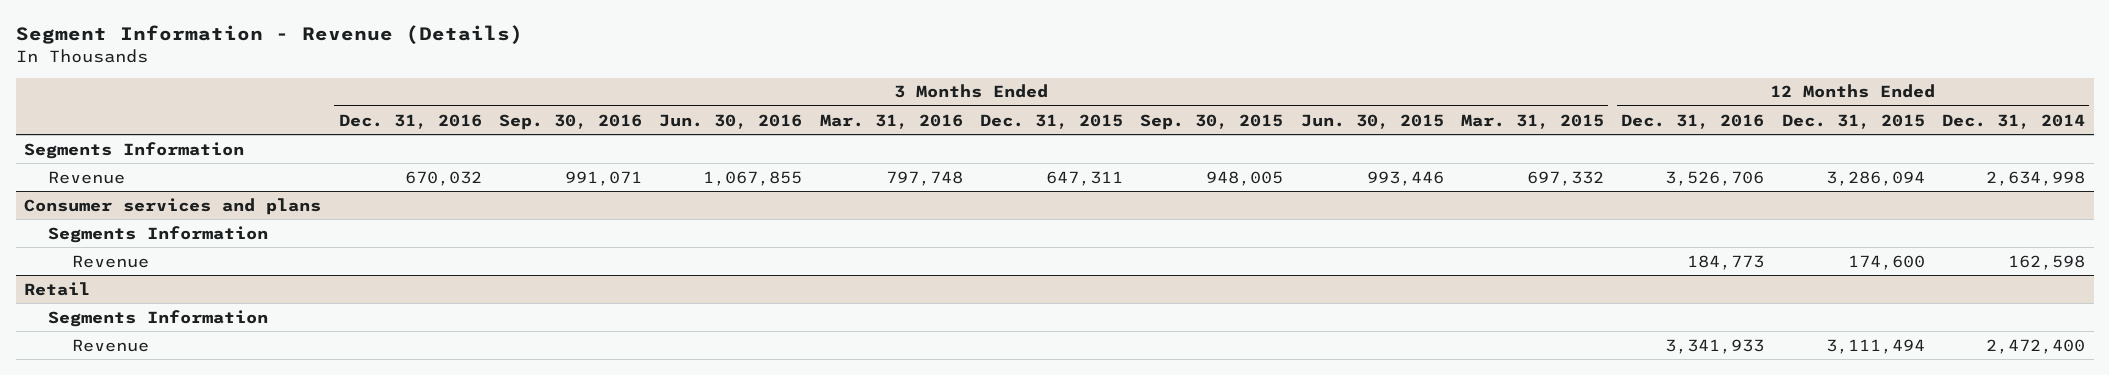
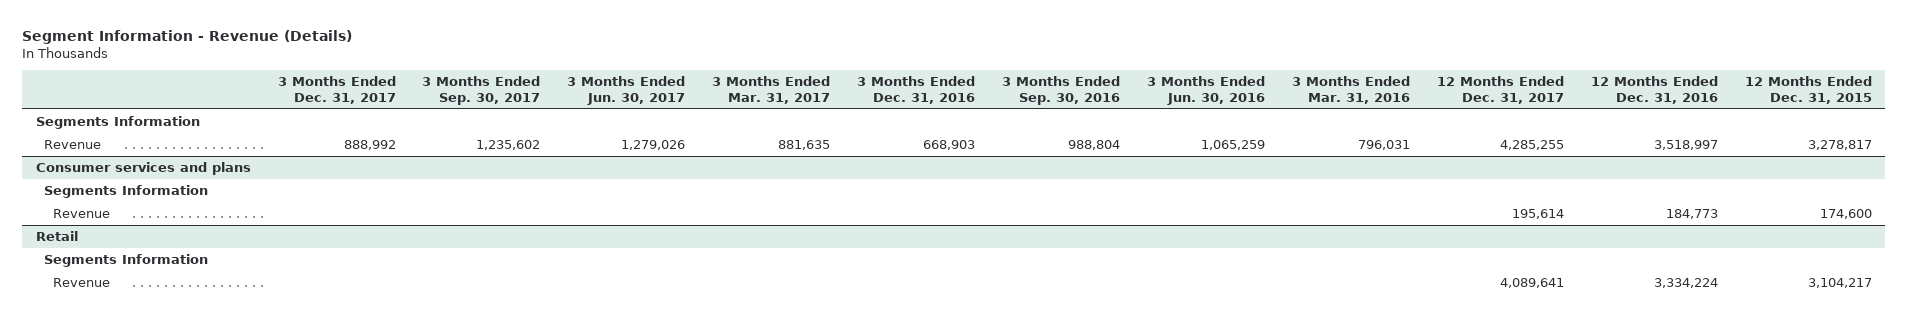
[979,113,1123,129] Dec. 31, 2015 -> none
[1140,113,1284,130] Sep. 30, 2015 -> none
[1300,113,1444,129] Jun. 30, 2015 -> none
[1460,113,1604,129] Mar. 31, 2015 -> none
[1941,113,2085,129] Dec. 31, 2014 -> none
none -> [277,76,396,104] 3 Months Ended Dec. 31, 2017
none -> [422,76,541,105] 3 Months Ended Sep. 30, 2017
none -> [567,76,686,105] 3 Months Ended Jun. 30, 2017
none -> [712,76,831,104] 3 Months Ended Mar. 31, 2017
none -> [1436,76,1564,104] 12 Months Ended Dec. 31, 2017
[404,170,482,186] 670,032 -> [923,139,976,150] 668,903
[564,170,642,186] 991,071 -> [1068,139,1121,150] 988,804
[703,170,803,186] 1,067,855 -> [1200,139,1265,150] 1,065,259
[885,170,963,186] 797,748 -> [1357,139,1410,150] 796,031
[1665,170,1765,186] 3,526,706 -> [1653,139,1718,150] 3,518,997
[1825,170,1925,186] 3,286,094 -> [1807,139,1872,150] 3,278,817
[1665,338,1765,354] 3,341,933 -> [1653,277,1718,288] 3,334,224
[1825,338,1925,354] 3,111,494 -> [1807,277,1872,288] 3,104,217

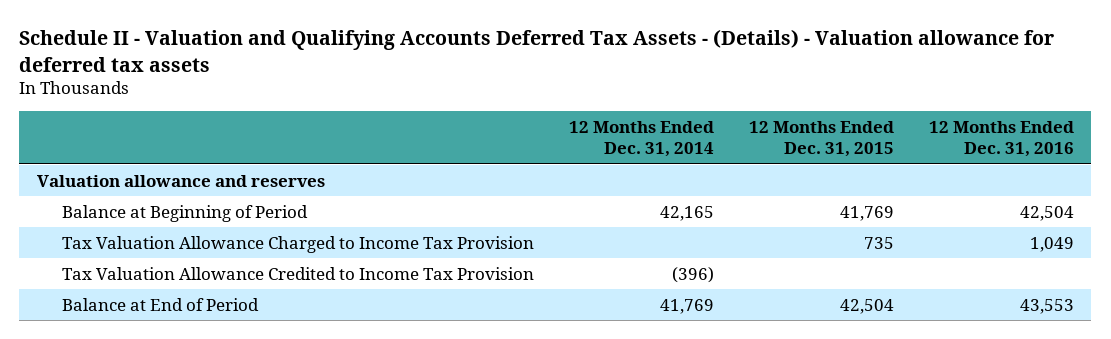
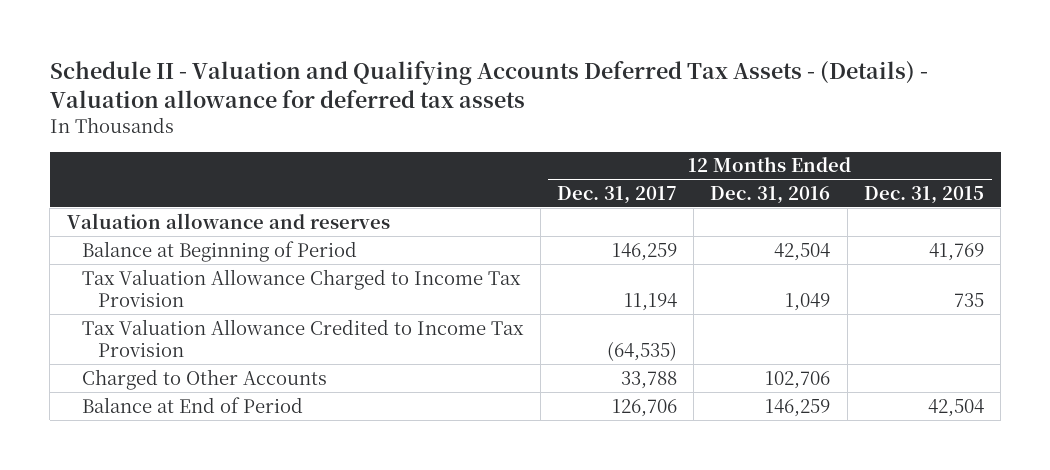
[569,120,715,158] 12 Months Ended Dec. 31, 2014 -> none
none -> [556,185,677,204] Dec. 31, 2017
none -> [82,368,328,390] Charged to Other Accounts
[1019,298,1074,314] 43,553 -> [765,398,831,417] 146,259

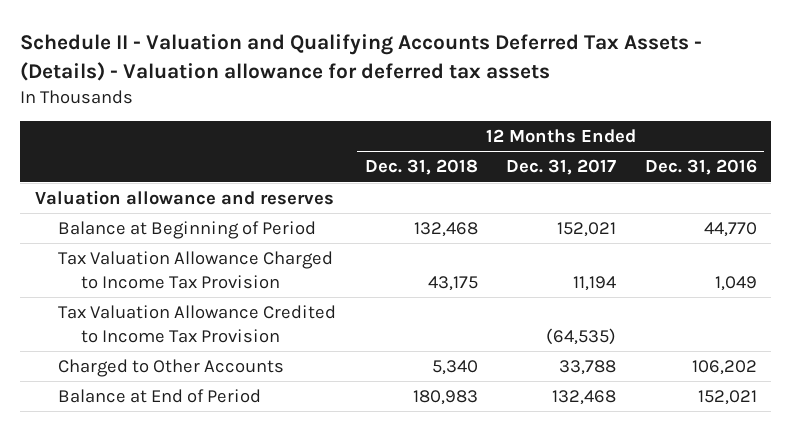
[863,185,984,204] Dec. 31, 2015 -> none
none -> [364,159,478,176] Dec. 31, 2018
[611,242,677,261] 146,259 -> [557,221,617,237] 152,021
[774,242,831,261] 42,504 -> [703,221,757,237] 44,770
[765,370,831,389] 102,706 -> [691,359,757,375] 106,202
[611,398,677,417] 126,706 -> [552,389,617,405] 132,468
[765,398,831,417] 146,259 -> [697,389,757,405] 152,021

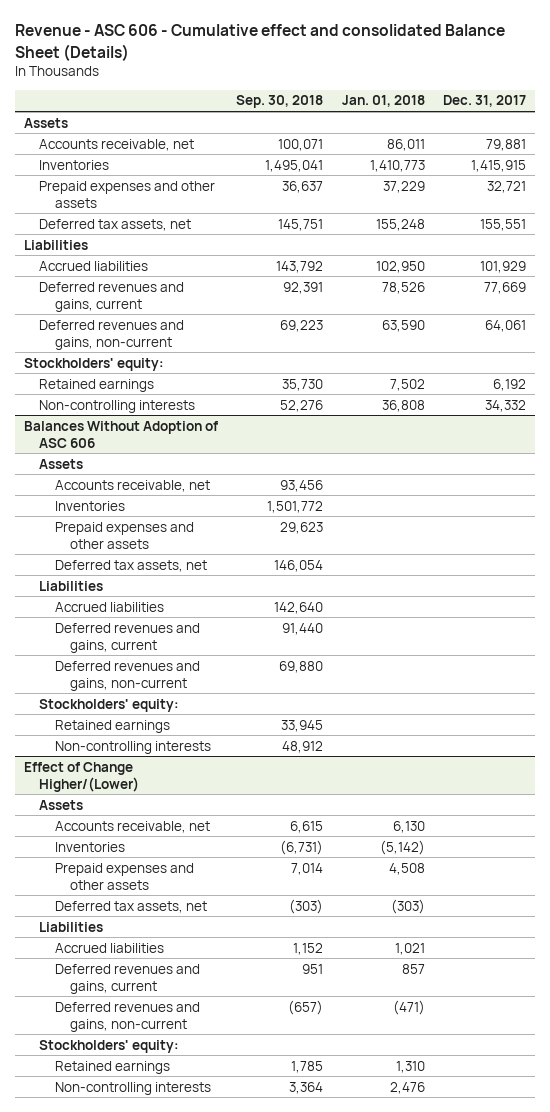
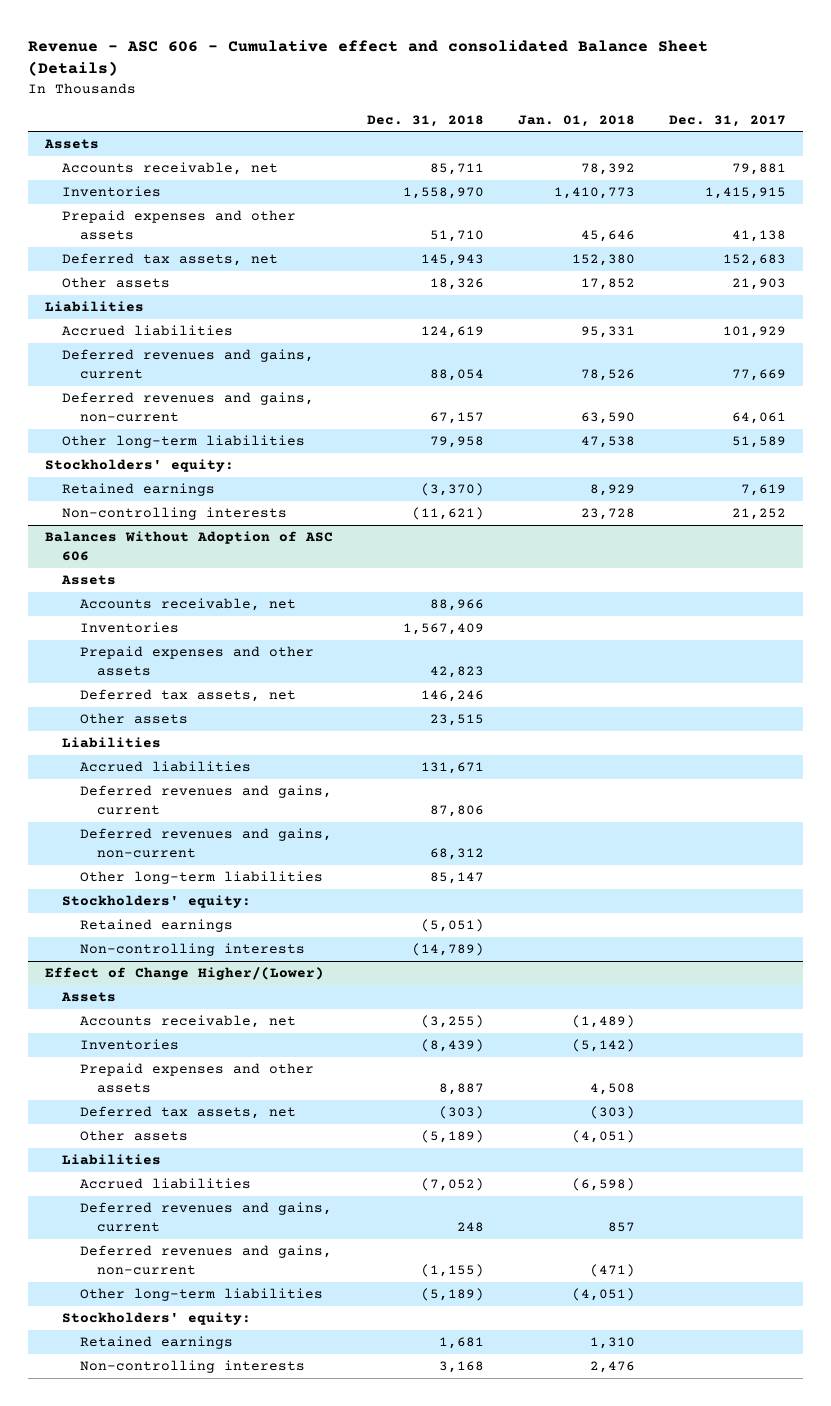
[236,95,324,109] Sep. 30, 2018 -> none
none -> [367,114,485,127] Dec. 31, 2018
[386,138,425,151] 86,011 -> [581,163,636,176] 78,392
[382,180,425,193] 37,229 -> [581,229,636,242] 45,646
[486,180,526,193] 32,721 -> [731,229,786,242] 41,138
[375,218,425,231] 155,248 -> [572,254,636,267] 152,380
[479,218,526,231] 155,551 -> [722,254,786,267] 152,683
none -> [62,277,171,289] Other assets
[375,260,425,273] 102,950 -> [581,326,636,339] 95,331
none -> [62,435,306,449] Other long-term liabilities
[389,378,425,391] 7,502 -> [590,484,636,497] 8,929
[492,378,526,391] 6,192 -> [740,484,786,497] 7,619
[381,399,425,412] 36,808 -> [581,508,636,521] 23,728
[484,399,526,412] 34,332 -> [731,508,786,521] 21,252
none -> [79,713,188,725] Other assets
none -> [79,871,323,885] Other long-term liabilities
[392,820,425,833] 6,130 -> [572,1015,636,1029] (1,489)
none -> [79,1130,188,1142] Other assets
[394,942,425,955] 1,021 -> [572,1178,636,1192] (6,598)
none -> [79,1288,323,1302] Other long-term liabilities

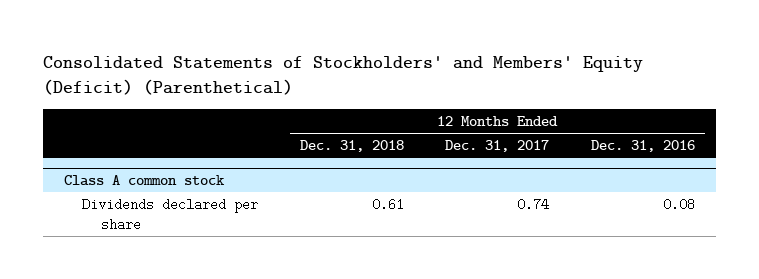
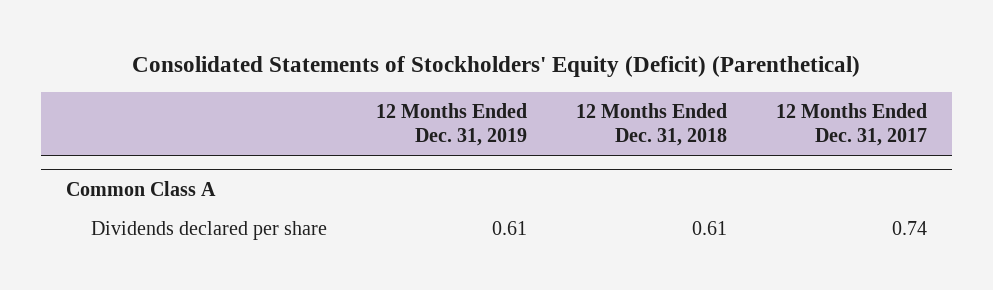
[43,56,644,96] Consolidated Statements of Stockholders' and Members' Equity (Deficit) (Parenthetical) -> [132,55,861,77] Consolidated Statements of Stockholders' Equity (Deficit) (Parenthetical)
[590,140,695,153] Dec. 31, 2016 -> none
none -> [375,102,527,147] 12 Months Ended Dec. 31, 2019
[63,174,225,186] Class A common stock -> [65,180,216,196] Common Class A

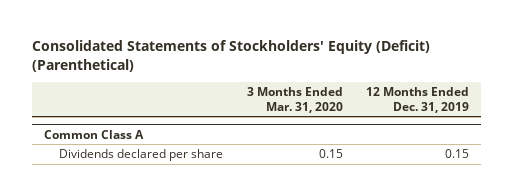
[576,102,728,147] 12 Months Ended Dec. 31, 2018 -> none
[776,102,928,147] 12 Months Ended Dec. 31, 2017 -> none
none -> [246,87,343,113] 3 Months Ended Mar. 31, 2020
[491,221,527,236] 0.61 -> [445,149,470,159] 0.15

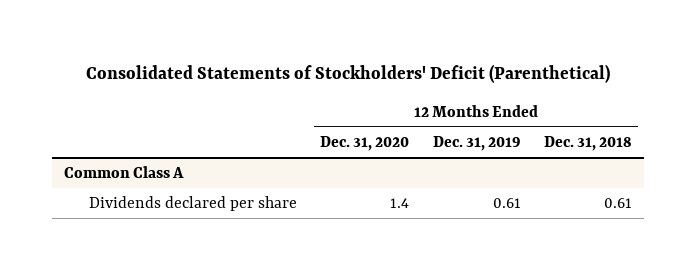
[32,40,431,72] Consolidated Statements of Stockholders' Equity (Deficit) (Parenthetical) -> [86,64,611,84] Consolidated Statements of Stockholders' Deficit (Parenthetical)
[246,87,343,113] 3 Months Ended Mar. 31, 2020 -> none
none -> [320,135,410,151] Dec. 31, 2020
none -> [544,135,633,151] Dec. 31, 2018
[445,149,470,159] 0.15 -> [492,198,521,209] 0.61

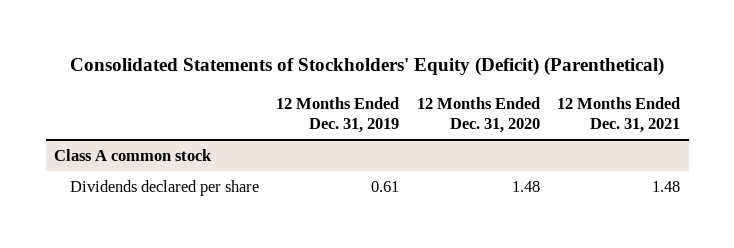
[86,64,611,84] Consolidated Statements of Stockholders' Deficit (Parenthetical) -> [70,57,665,77] Consolidated Statements of Stockholders' Equity (Deficit) (Parenthetical)
[544,135,633,151] Dec. 31, 2018 -> none
none -> [556,96,680,134] 12 Months Ended Dec. 31, 2021
[64,166,185,179] Common Class A -> [54,148,213,161] Class A common stock
[390,198,410,209] 1.4 -> [511,180,540,192] 1.48

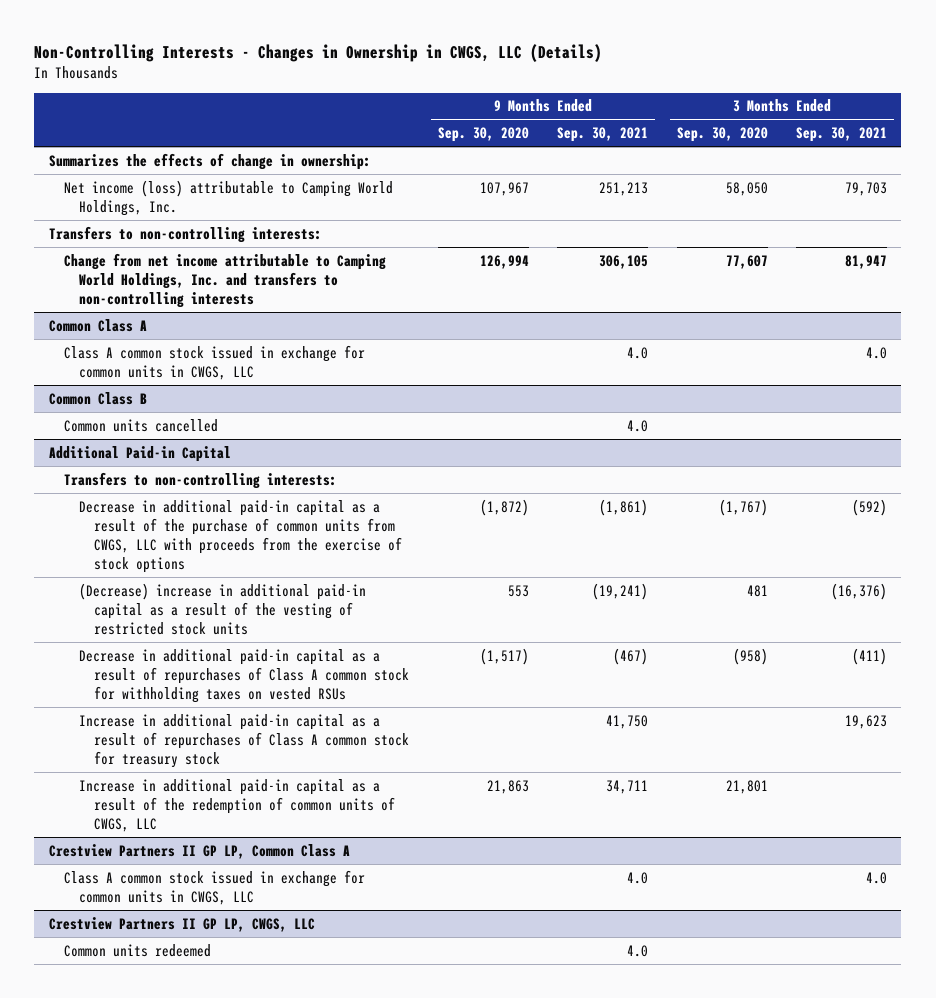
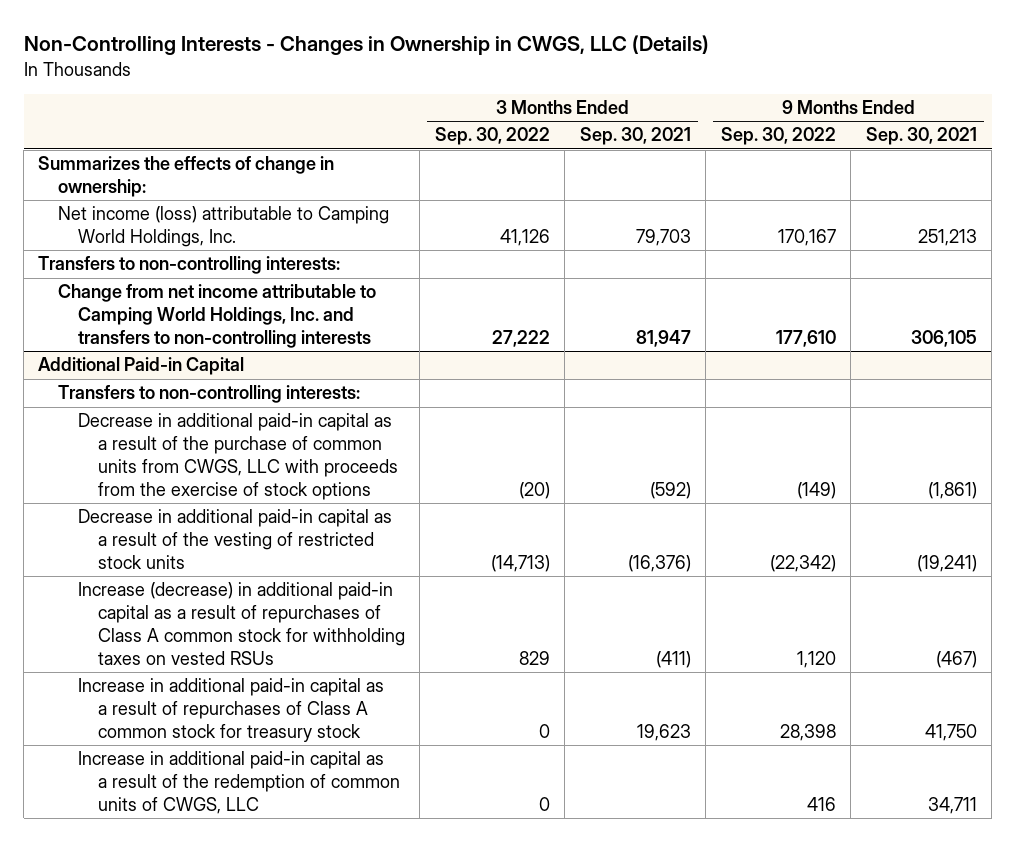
[437,127,529,143] Sep. 30, 2020 -> none
[676,127,768,143] Sep. 30, 2020 -> none
none -> [434,127,550,146] Sep. 30, 2022
none -> [720,127,836,146] Sep. 30, 2022
[48,318,147,332] Common Class A -> none
[63,344,365,380] Class A common stock issued in exchange for common units in CWGS, LLC -> none
[48,391,147,405] Common Class B -> none
[63,418,218,432] Common units cancelled -> none
[79,582,367,635] (Decrease) increase in additional paid-in capital as a result of the vesting of restricted stock units -> [78,509,393,569] Decrease in additional paid-in capital as a result of the vesting of restricted stock units
[79,648,410,703] Decrease in additional paid-in capital as a result of repurchases of Class A common stock for withholding taxes on vested RSUs -> [78,582,405,665] Increase (decrease) in additional paid-in capital as a result of repurchases of Class A common stock for withholding taxes on vested RSUs
[48,843,350,859] Crestview Partners II GP LP, Common Class A -> none
[63,869,365,905] Class A common stock issued in exchange for common units in CWGS, LLC -> none
[48,916,315,932] Crestview Partners II GP LP, CWGS, LLC -> none
[63,943,211,957] Common units redeemed -> none

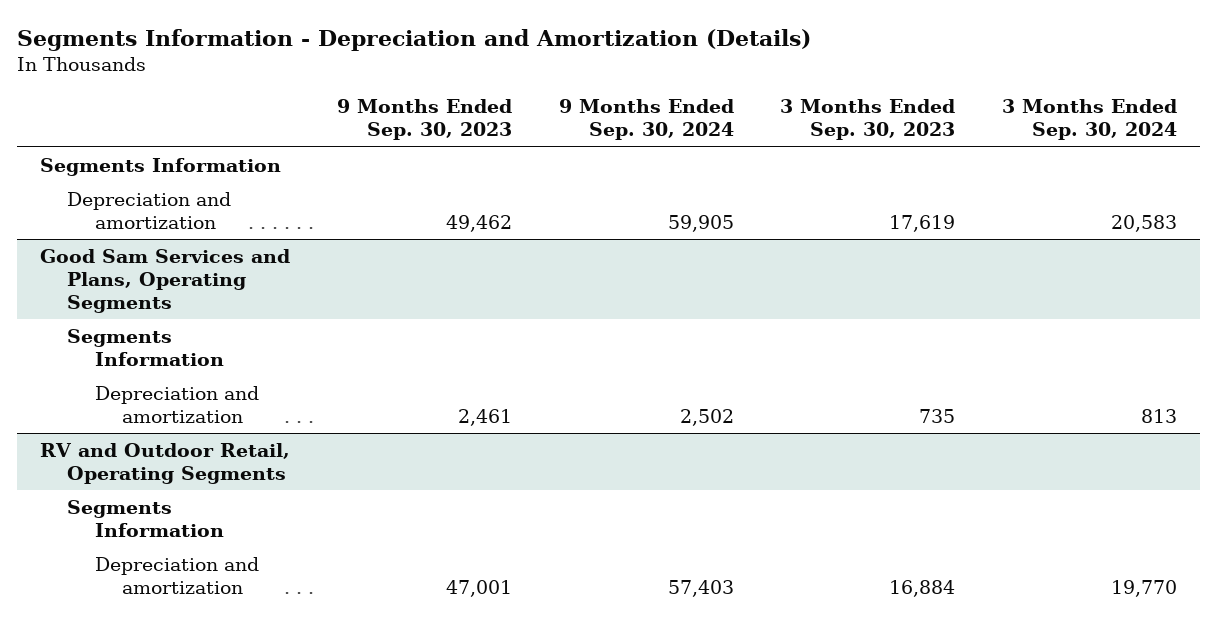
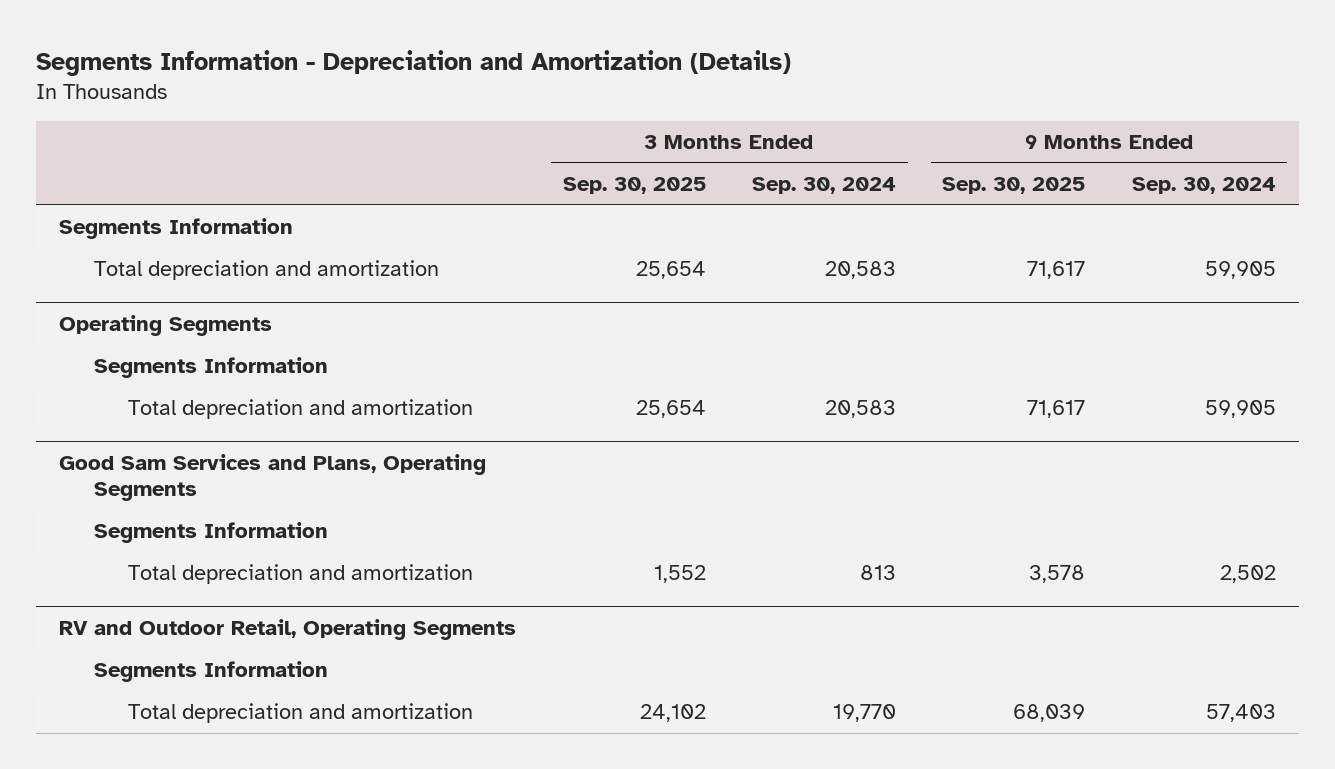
[336,99,512,141] 9 Months Ended Sep. 30, 2023 -> none
[780,99,956,141] 3 Months Ended Sep. 30, 2023 -> none
none -> [562,177,706,195] Sep. 30, 2025
none -> [942,177,1086,195] Sep. 30, 2025
[67,191,232,230] Depreciation and amortization -> [93,260,439,281] Total depreciation and amortization
none -> [59,315,273,337] Operating Segments
none -> [93,357,328,379] Segments Information
none -> [128,399,474,420] Total depreciation and amortization
[94,385,259,424] Depreciation and amortization -> [128,564,474,585] Total depreciation and amortization
[94,556,259,595] Depreciation and amortization -> [128,703,474,724] Total depreciation and amortization

